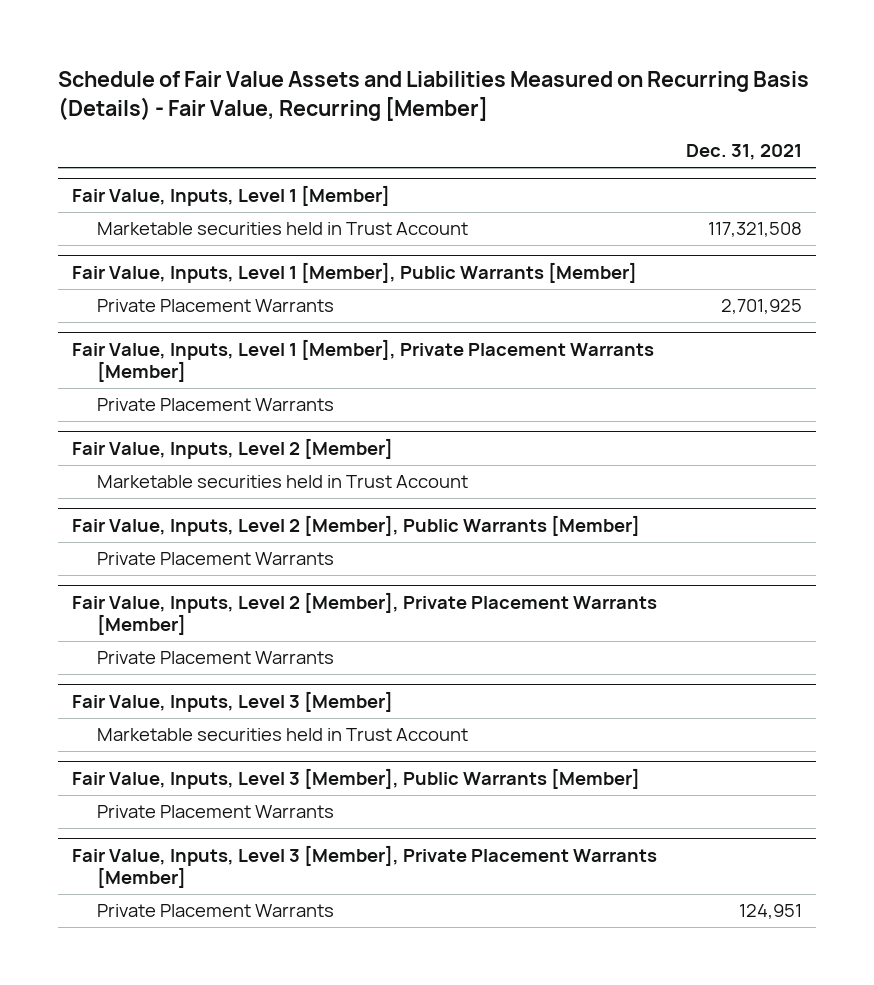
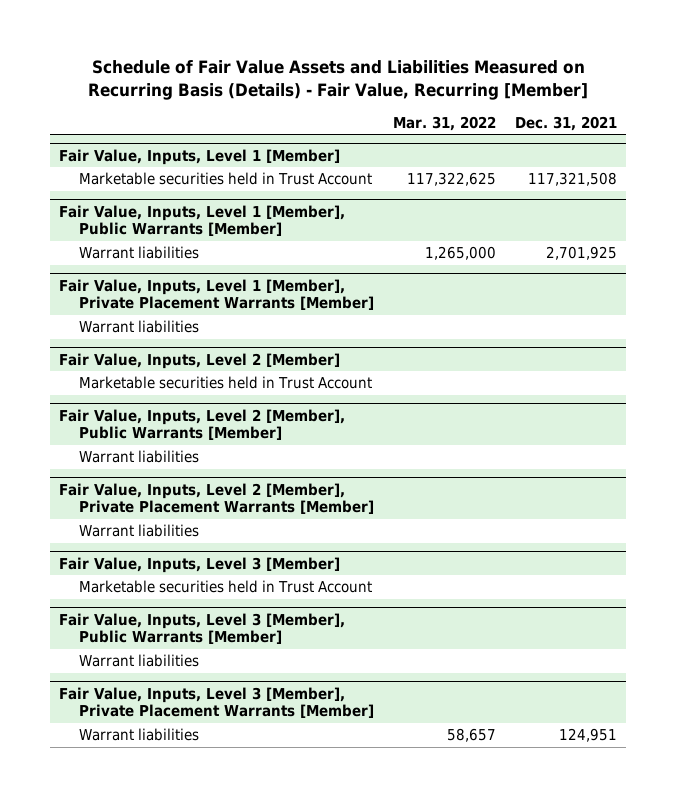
none -> [392,115,496,131] Mar. 31, 2022
[97,299,335,313] Private Placement Warrants -> [79,246,200,260] Warrant liabilities
[97,398,335,412] Private Placement Warrants -> [79,320,200,334] Warrant liabilities
[97,552,335,566] Private Placement Warrants -> [79,450,200,464] Warrant liabilities
[97,651,335,665] Private Placement Warrants -> [79,524,200,538] Warrant liabilities
[97,805,335,819] Private Placement Warrants -> [79,654,200,668] Warrant liabilities
[97,904,335,918] Private Placement Warrants -> [79,728,200,742] Warrant liabilities

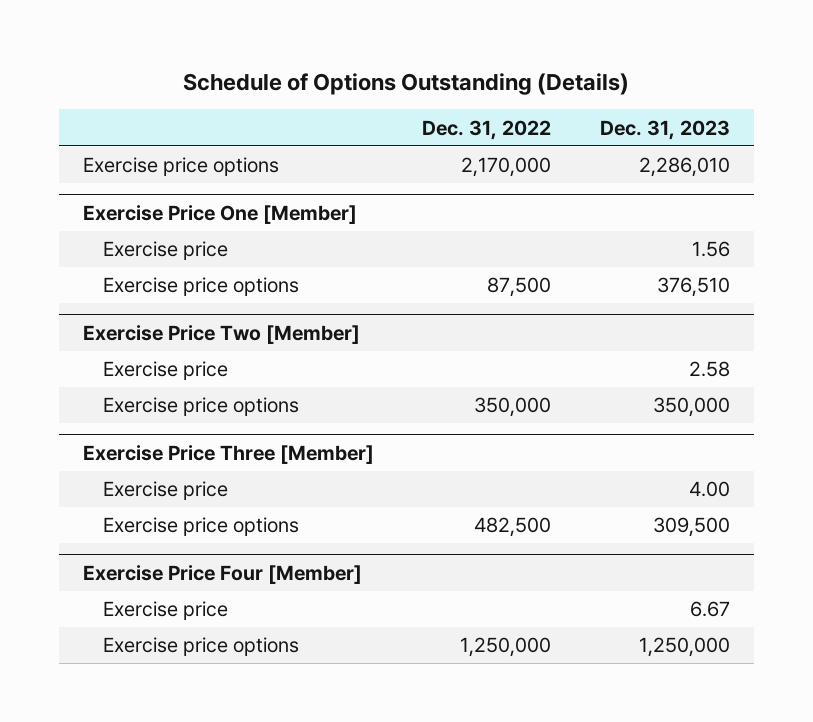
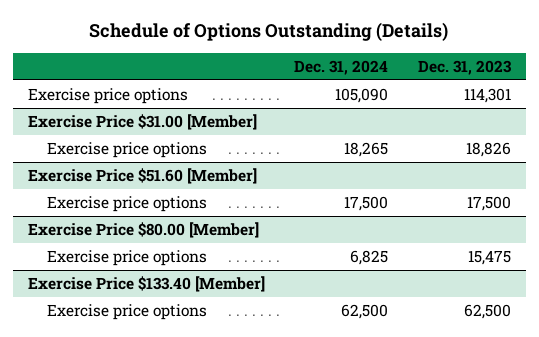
[422,119,552,140] Dec. 31, 2022 -> none
none -> [294,59,389,75] Dec. 31, 2024
[103,241,229,261] Exercise price -> none
[103,361,229,381] Exercise price -> none
[103,481,229,501] Exercise price -> none
[103,601,229,621] Exercise price -> none
[638,157,730,178] 2,286,010 -> [463,87,511,103] 114,301
[83,204,358,224] Exercise Price One [Member] -> [27,113,257,130] Exercise Price $31.00 [Member]
[656,277,730,298] 376,510 -> [465,141,511,157] 18,826
[83,324,361,344] Exercise Price Two [Member] -> [27,167,257,184] Exercise Price $51.60 [Member]
[652,397,730,418] 350,000 -> [466,195,511,211] 17,500
[83,444,375,464] Exercise Price Three [Member] -> [27,221,259,238] Exercise Price $80.00 [Member]
[652,517,730,538] 309,500 -> [467,249,511,265] 15,475
[83,564,363,584] Exercise Price Four [Member] -> [27,275,265,292] Exercise Price $133.40 [Member]
[638,637,730,658] 1,250,000 -> [463,303,511,319] 62,500

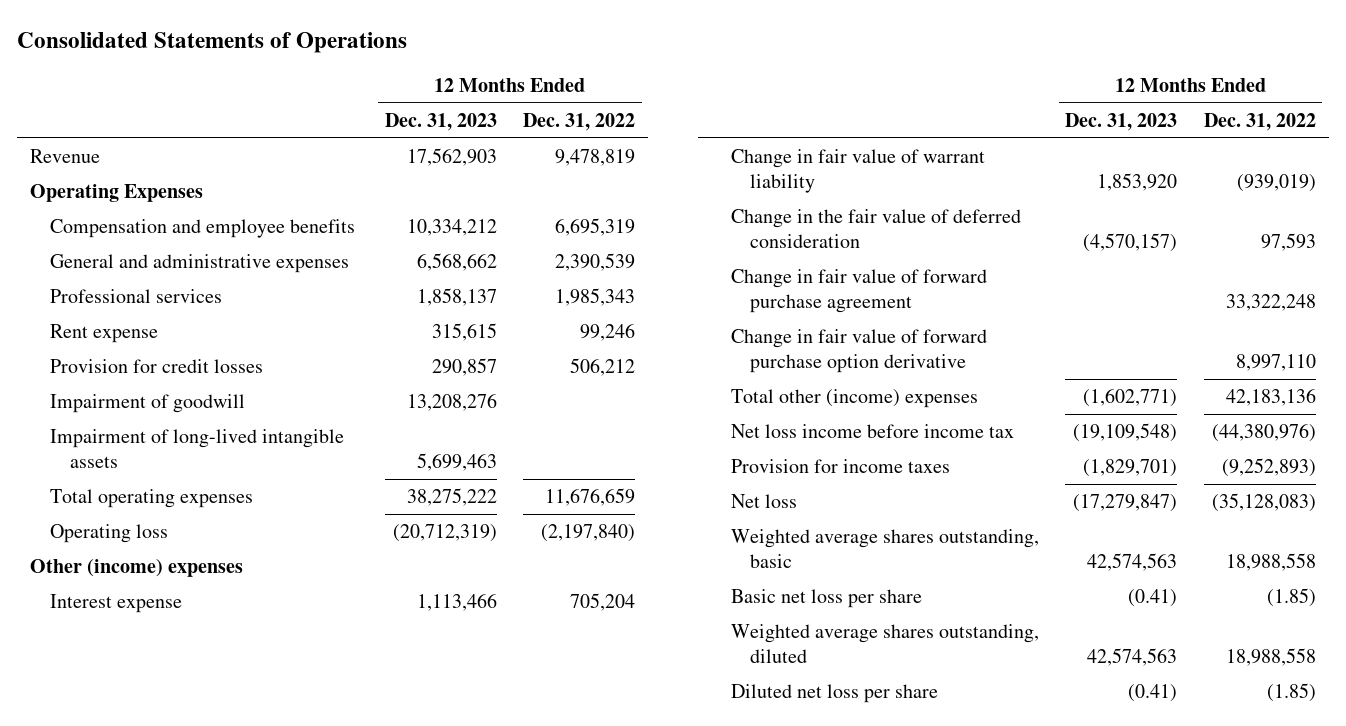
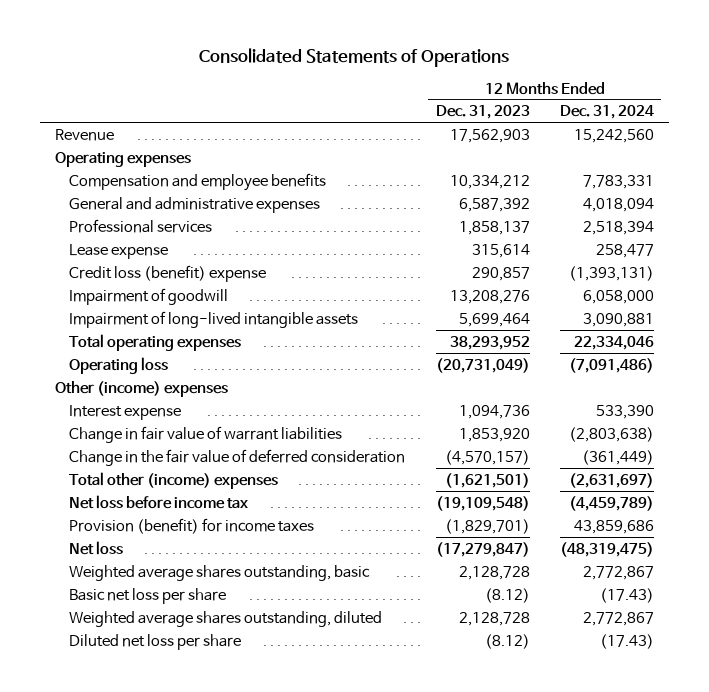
[523,112,636,131] Dec. 31, 2022 -> none
none -> [559,105,654,120] Dec. 31, 2024
[30,184,204,203] Operating Expenses -> [54,151,191,167] Operating expenses
[416,253,497,272] 6,568,662 -> [458,197,530,212] 6,587,392
[49,324,158,344] Rent expense -> none
none -> [69,243,169,259] Lease expense
[49,359,263,374] Provision for credit losses -> [69,264,267,282] Credit loss (benefit) expense
[416,453,497,472] 5,699,463 -> [458,312,530,327] 5,699,464
[406,488,497,507] 38,275,222 -> [449,335,530,350] 38,293,952
[392,524,497,543] (20,712,319) -> [435,357,530,373] (20,731,049)
[416,593,497,612] 1,113,466 -> [458,404,530,419] 1,094,736
[730,149,985,194] Change in fair value of warrant liability -> [69,425,343,443] Change in fair value of warrant liabilities
[730,269,987,314] Change in fair value of forward purchase agreement -> none
[730,329,987,374] Change in fair value of forward purchase option derivative -> none
[1083,388,1178,408] (1,602,771) -> [444,472,530,488] (1,621,501)
[730,424,1014,439] Net loss income before income tax -> [69,494,249,509] Net loss before income tax
[730,459,950,474] Provision for income taxes -> [69,517,315,534] Provision (benefit) for income taxes
[1087,553,1178,572] 42,574,563 -> [458,565,530,580] 2,128,728
[1128,589,1178,608] (0.41) -> [484,587,530,603] (8.12)
[1087,648,1178,667] 42,574,563 -> [458,611,530,626] 2,128,728
[1128,684,1178,703] (0.41) -> [484,633,530,649] (8.12)

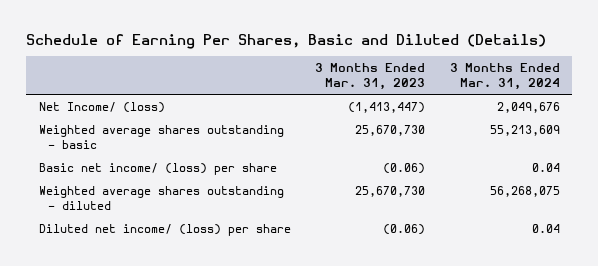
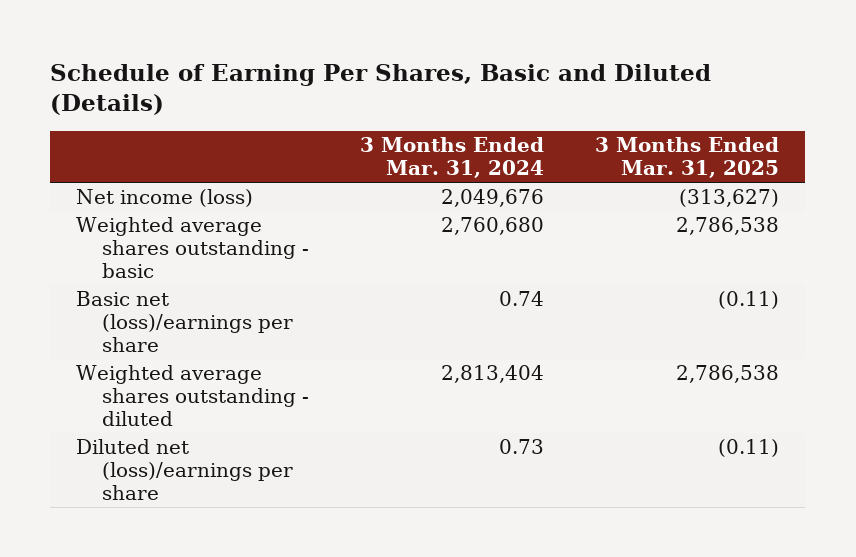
[315,63,426,91] 3 Months Ended Mar. 31, 2023 -> none
none -> [595,137,780,179] 3 Months Ended Mar. 31, 2025
[38,102,165,114] Net Income/ (loss) -> [76,189,254,208] Net income (loss)
[489,125,560,137] 55,213,609 -> [441,217,545,236] 2,760,680
[38,163,277,176] Basic net income/ (loss) per share -> [76,291,293,353] Basic net (loss)/earnings per share
[531,163,560,173] 0.04 -> [499,291,545,307] 0.74
[489,186,560,198] 56,268,075 -> [441,365,545,384] 2,813,404
[38,224,291,237] Diluted net income/ (loss) per share -> [76,439,293,501] Diluted net (loss)/earnings per share
[531,224,560,234] 0.04 -> [499,439,545,455] 0.73

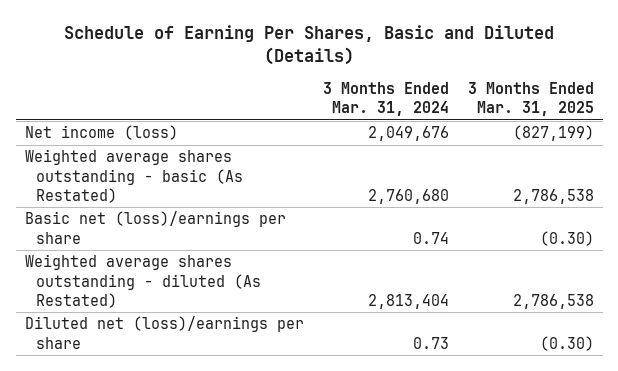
[679,189,780,208] (313,627) -> [512,125,594,142] (827,199)
[76,217,309,279] Weighted average shares outstanding - basic -> [24,149,244,203] Weighted average shares outstanding - basic (As Restated)
[718,291,780,310] (0.11) -> [539,230,594,246] (0.30)
[76,365,309,427] Weighted average shares outstanding - diluted -> [24,254,262,308] Weighted average shares outstanding - diluted (As Restated)
[718,439,780,458] (0.11) -> [539,335,594,351] (0.30)

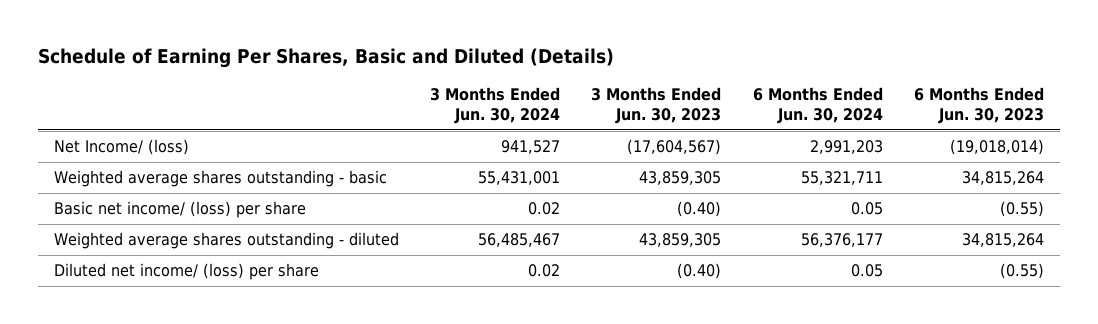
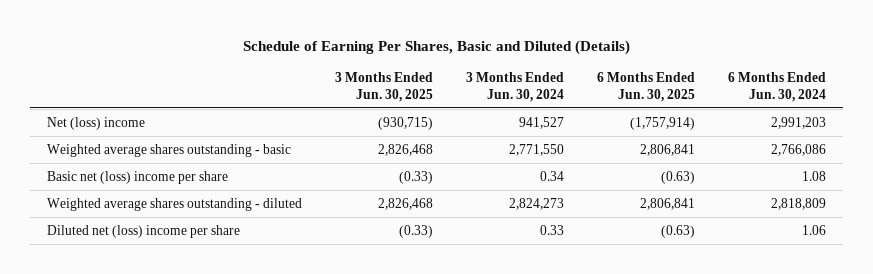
[591,87,722,124] 3 Months Ended Jun. 30, 2023 -> none
[914,87,1045,124] 6 Months Ended Jun. 30, 2023 -> none
none -> [334,71,433,102] 3 Months Ended Jun. 30, 2025
none -> [597,71,696,102] 6 Months Ended Jun. 30, 2025
[53,139,189,156] Net Income/ (loss) -> [46,116,145,130] Net (loss) income
[478,171,561,186] 55,431,001 -> [509,143,565,156] 2,771,550
[800,171,883,186] 55,321,711 -> [771,143,827,156] 2,766,086
[53,201,306,219] Basic net income/ (loss) per share -> [46,170,228,184] Basic net (loss) income per share
[528,202,561,216] 0.02 -> [540,170,565,181] 0.34
[850,202,883,216] 0.05 -> [802,170,827,181] 1.08
[478,233,561,248] 56,485,467 -> [509,197,565,210] 2,824,273
[800,233,883,248] 56,376,177 -> [771,197,827,210] 2,818,809
[53,263,319,281] Diluted net income/ (loss) per share -> [46,224,240,238] Diluted net (loss) income per share
[528,264,561,278] 0.02 -> [540,224,565,235] 0.33
[850,264,883,278] 0.05 -> [802,224,827,235] 1.06

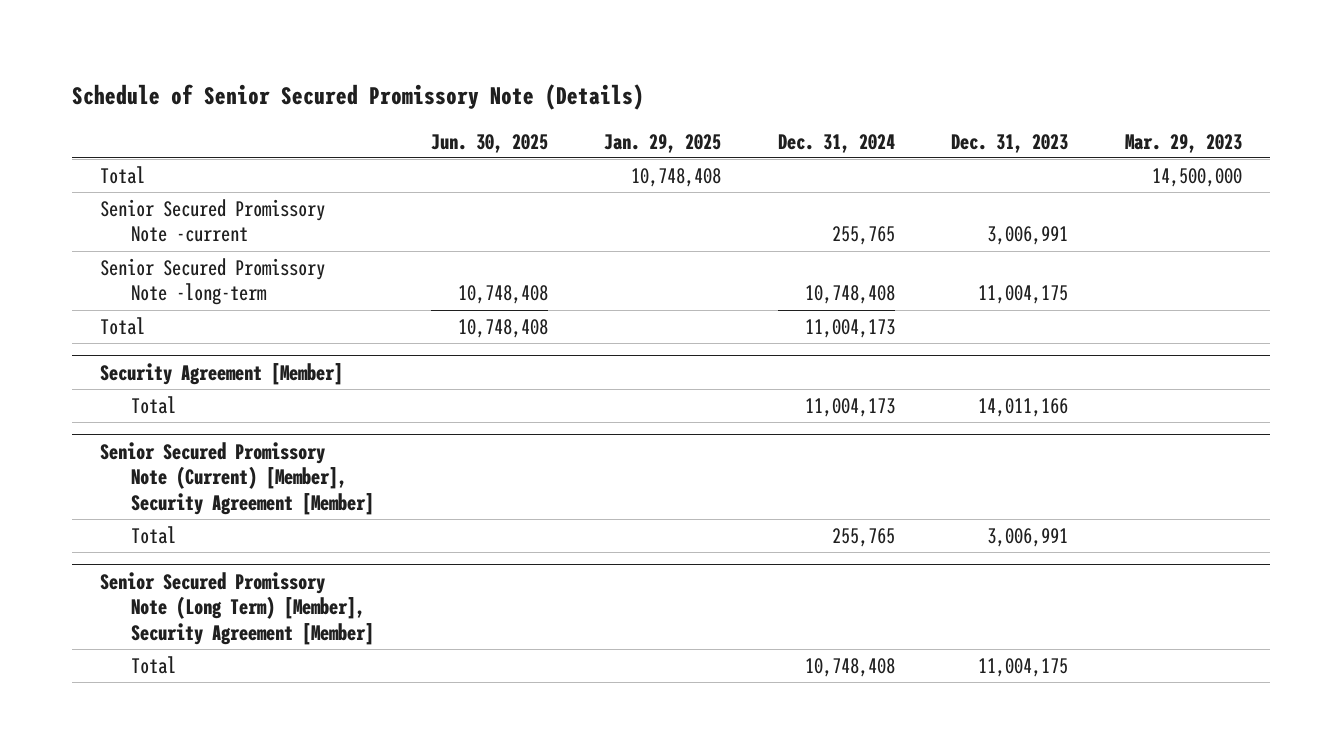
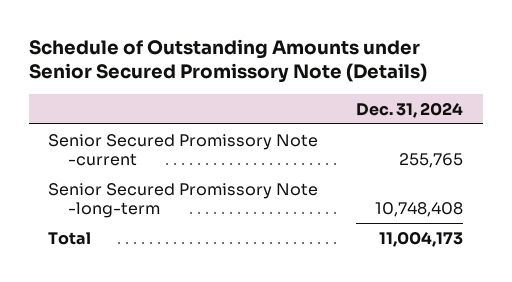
[71,83,644,110] Schedule of Senior Secured Promissory Note (Details) -> [28,38,427,84] Schedule of Outstanding Amounts under Senior Secured Promissory Note (Details)
[430,133,548,153] Jun. 30, 2025 -> none
[604,133,722,153] Jan. 29, 2025 -> none
[951,133,1069,153] Dec. 31, 2023 -> none
[1124,133,1242,153] Mar. 29, 2023 -> none
[99,165,145,184] Total -> none
[99,362,343,385] Security Agreement [Member] -> none
[131,395,177,414] Total -> none
[99,441,375,515] Senior Secured Promissory Note (Current) [Member], Security Agreement [Member] -> none
[131,525,177,544] Total -> none
[99,571,375,645] Senior Secured Promissory Note (Long Term) [Member], Security Agreement [Member] -> none
[131,655,177,674] Total -> none

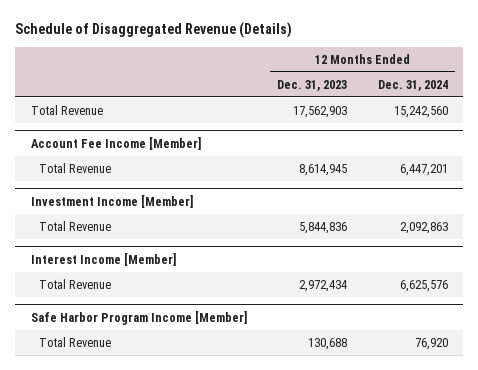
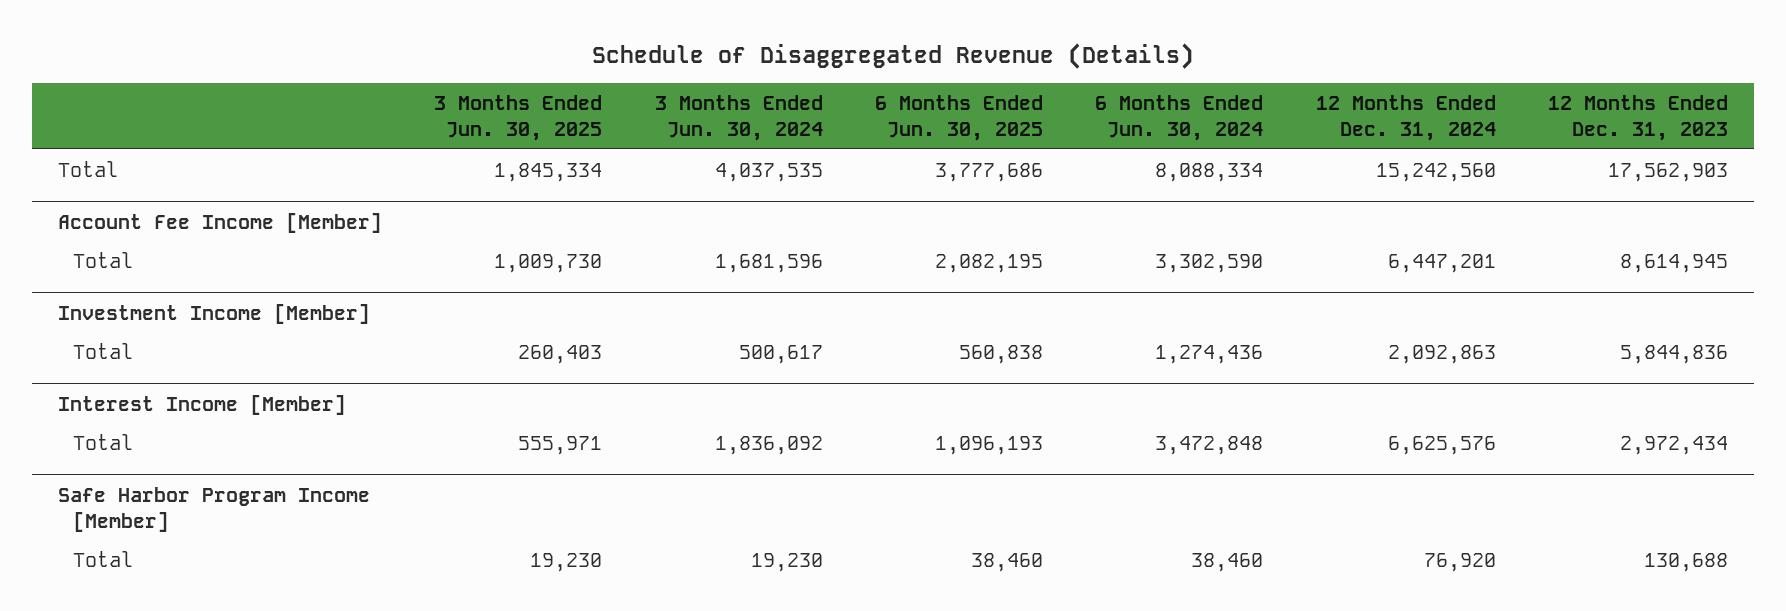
none -> [434,95,603,142] 3 Months Ended Jun. 30, 2025
none -> [654,95,823,142] 3 Months Ended Jun. 30, 2024
none -> [875,95,1044,142] 6 Months Ended Jun. 30, 2025
none -> [1095,95,1264,142] 6 Months Ended Jun. 30, 2024
[30,104,103,115] Total Revenue -> [58,160,119,177] Total
[39,162,112,173] Total Revenue -> [73,251,134,268] Total
[39,220,112,231] Total Revenue -> [73,342,134,359] Total
[39,278,112,289] Total Revenue -> [73,433,134,450] Total
[39,336,112,347] Total Revenue -> [73,550,134,567] Total

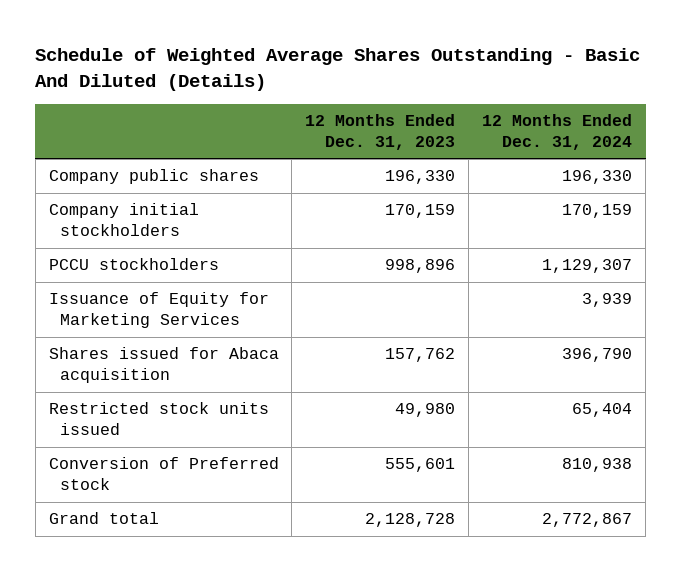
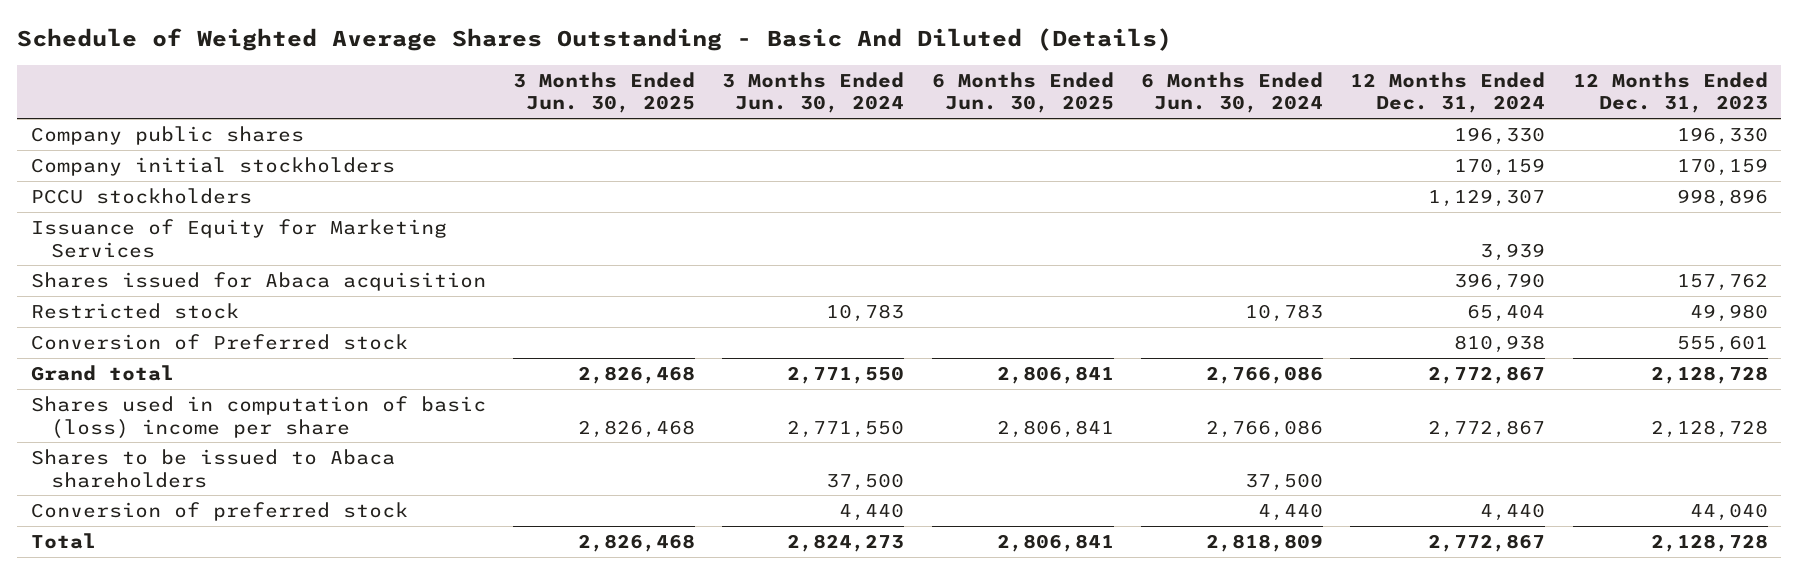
none -> [513,71,696,114] 3 Months Ended Jun. 30, 2025
none -> [722,71,905,114] 3 Months Ended Jun. 30, 2024
none -> [931,71,1114,114] 6 Months Ended Jun. 30, 2025
none -> [1140,71,1323,114] 6 Months Ended Jun. 30, 2024
[48,402,269,436] Restricted stock units issued -> [30,302,239,319] Restricted stock
none -> [30,395,486,439] Shares used in computation of basic (loss) income per share
none -> [30,448,395,488] Shares to be issued to Abaca shareholders
none -> [30,501,408,521] Conversion of preferred stock
none -> [30,532,96,549] Total

